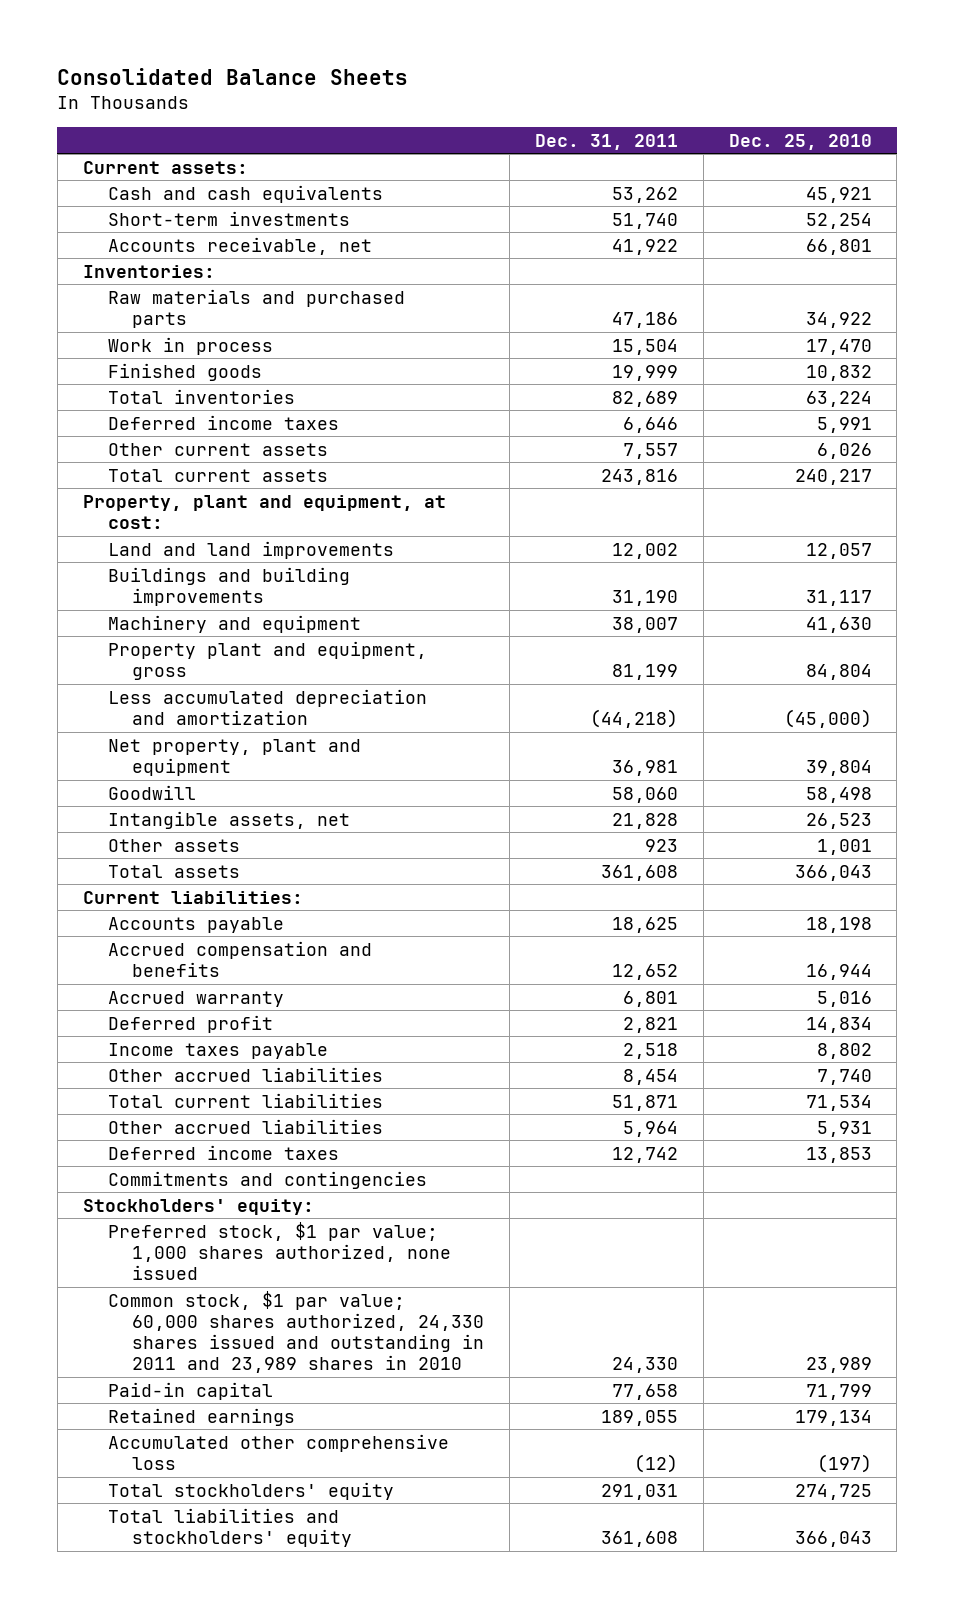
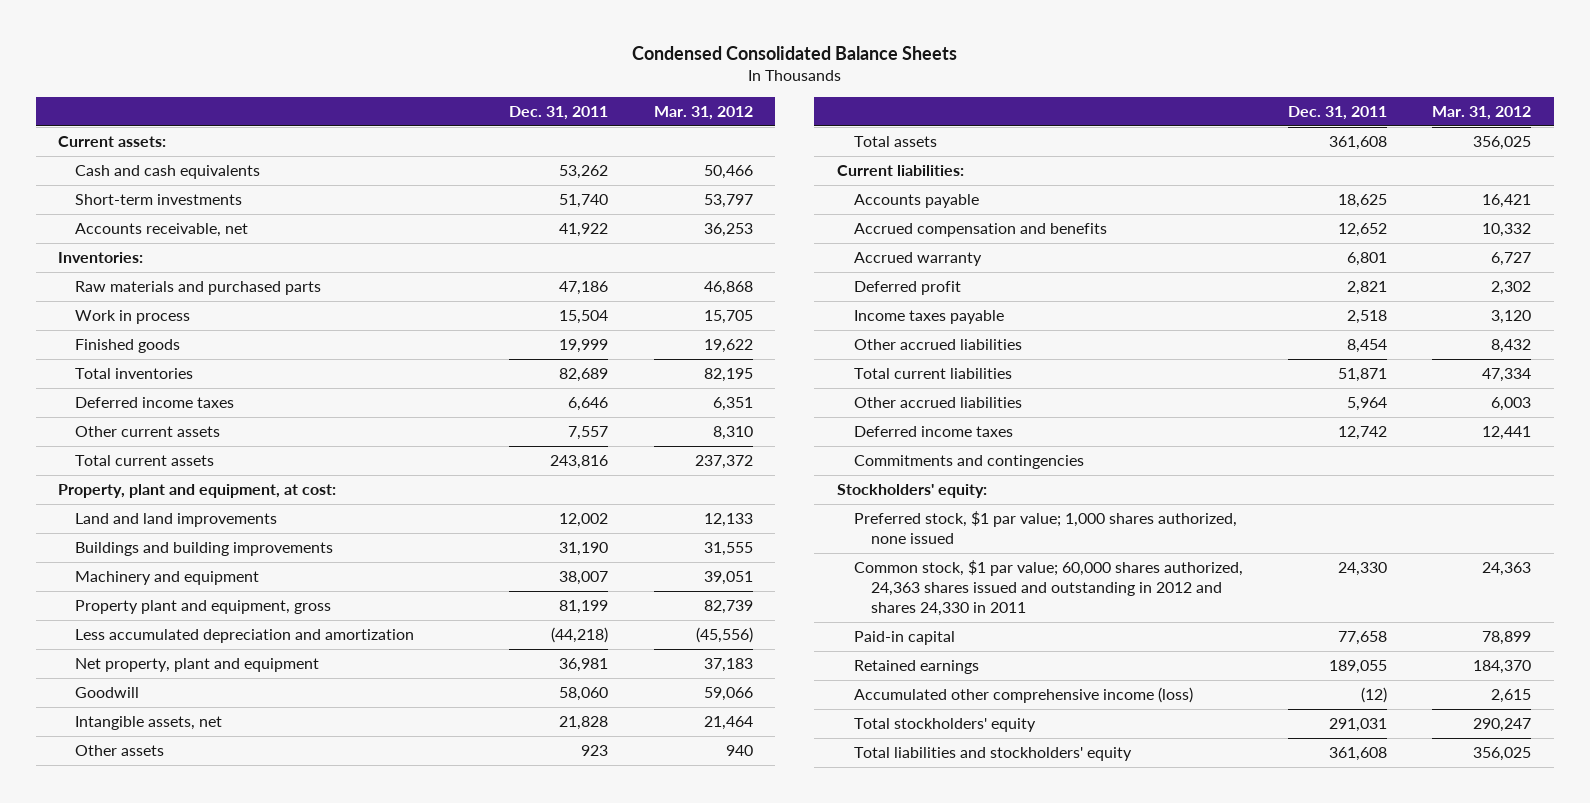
[57,68,409,86] Consolidated Balance Sheets -> [631,46,957,61] Condensed Consolidated Balance Sheets
[728,133,872,150] Dec. 25, 2010 -> none
none -> [653,106,753,121] Mar. 31, 2012
[107,1290,485,1374] Common stock, $1 par value; 60,000 shares authorized, 24,330 shares issued and outstanding in 2011 and 23,989 shares in 2010 -> [853,560,1243,617] Common stock, $1 par value; 60,000 shares authorized, 24,363 shares issued and outstanding in 2012 and shares 24,330 in 2011
[107,1433,449,1470] Accumulated other comprehensive loss -> [853,687,1193,704] Accumulated other comprehensive income (loss)

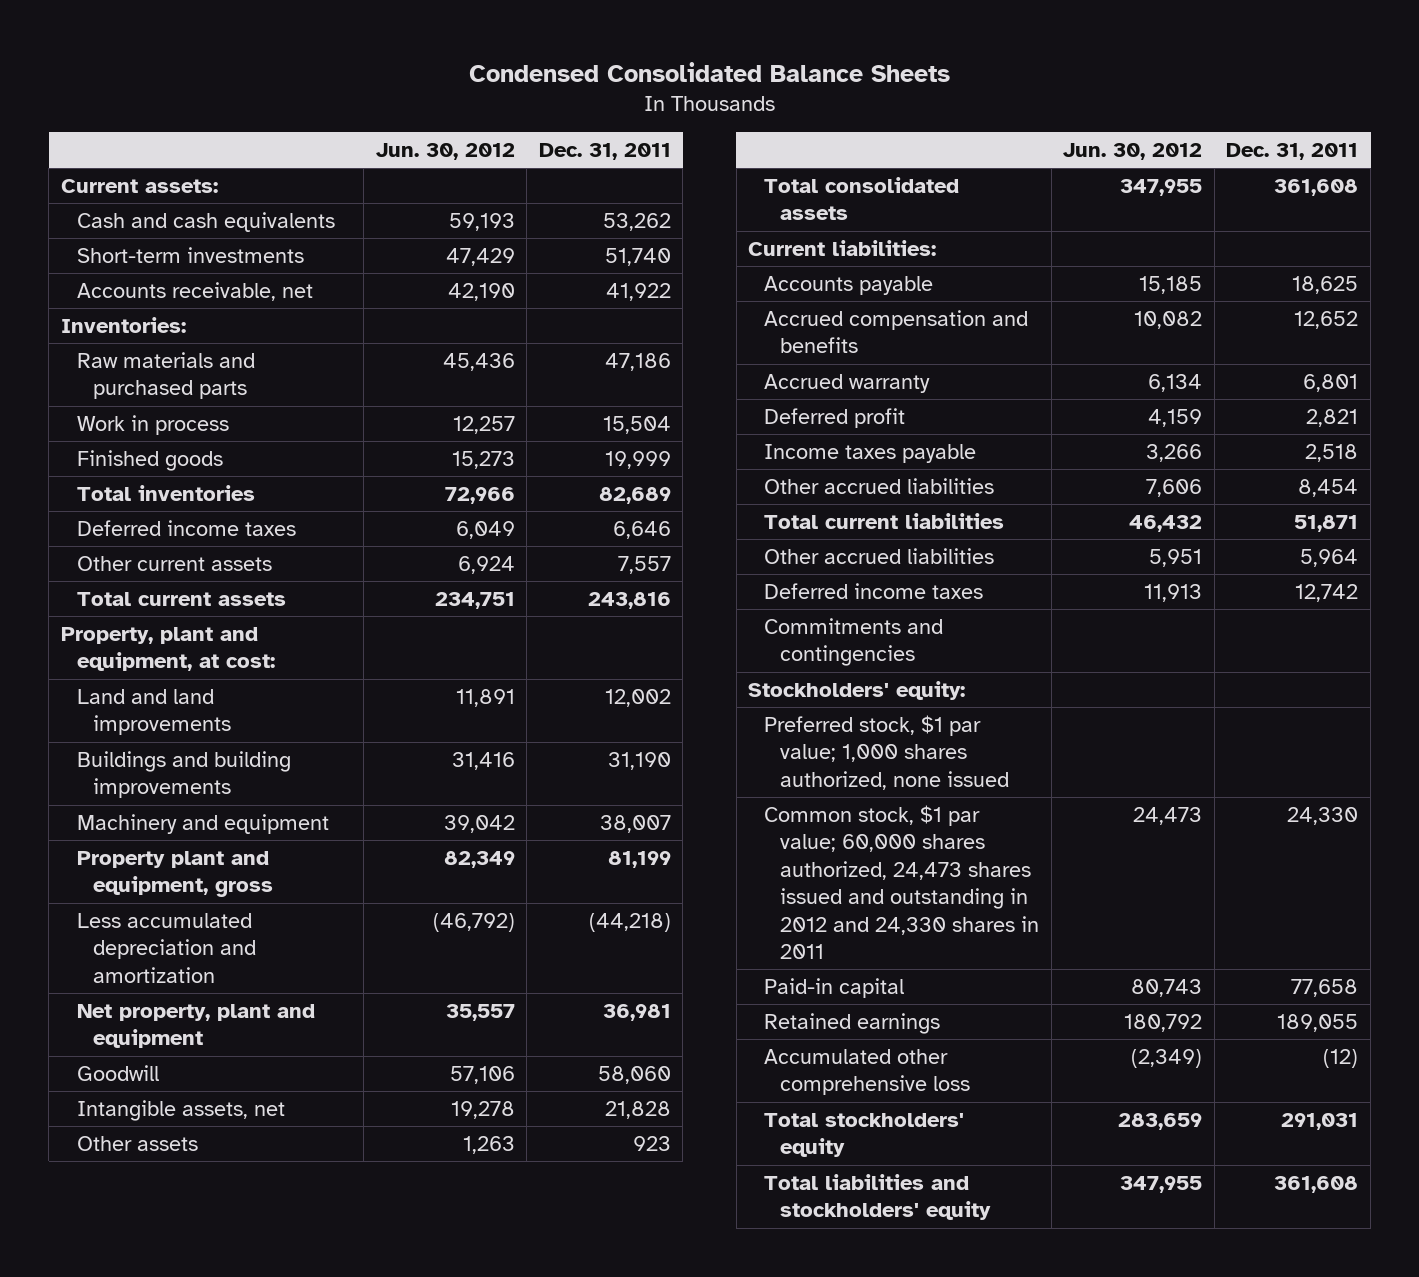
[653,106,753,121] Mar. 31, 2012 -> none
none -> [375,143,515,161] Jun. 30, 2012
[853,136,937,148] Total assets -> [764,176,960,221] Total consolidated assets
[853,560,1243,617] Common stock, $1 par value; 60,000 shares authorized, 24,363 shares issued and outstanding in 2012 and shares 24,330 in 2011 -> [764,804,1040,960] Common stock, $1 par value; 60,000 shares authorized, 24,473 shares issued and outstanding in 2012 and 24,330 shares in 2011
[853,687,1193,704] Accumulated other comprehensive income (loss) -> [764,1048,971,1096] Accumulated other comprehensive loss

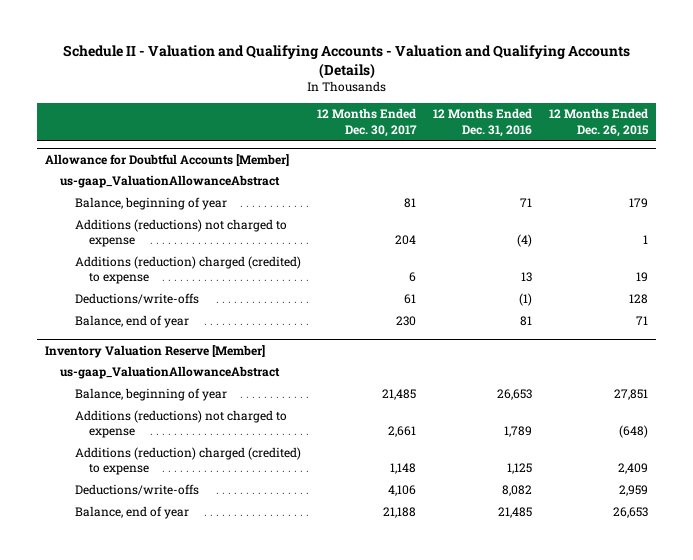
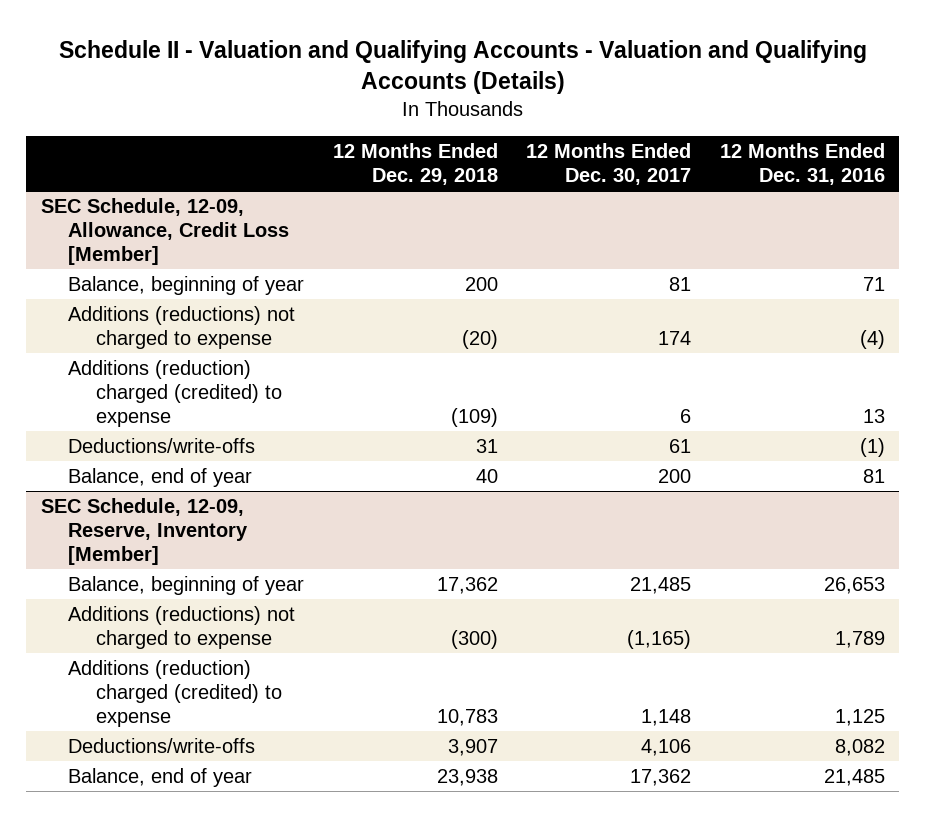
[548,108,649,137] 12 Months Ended Dec. 26, 2015 -> none
none -> [332,143,498,186] 12 Months Ended Dec. 29, 2018
[45,153,290,166] Allowance for Doubtful Accounts [Member] -> none
[59,175,280,189] us-gaap_ValuationAllowanceAbstract -> none
none -> [40,197,290,266] SEC Schedule, 12-09, Allowance, Credit Loss [Member]
[395,235,417,246] 204 -> [658,330,692,345] 174
[59,366,280,380] us-gaap_ValuationAllowanceAbstract -> none
[396,316,417,327] 230 -> [658,468,692,483] 200
[45,344,266,358] Inventory Valuation Reserve [Member] -> [40,497,249,566] SEC Schedule, 12-09, Reserve, Inventory [Member]
[388,426,417,438] 2,661 -> [627,629,692,649] (1,165)
[383,507,417,519] 21,188 -> [630,768,692,786] 17,362

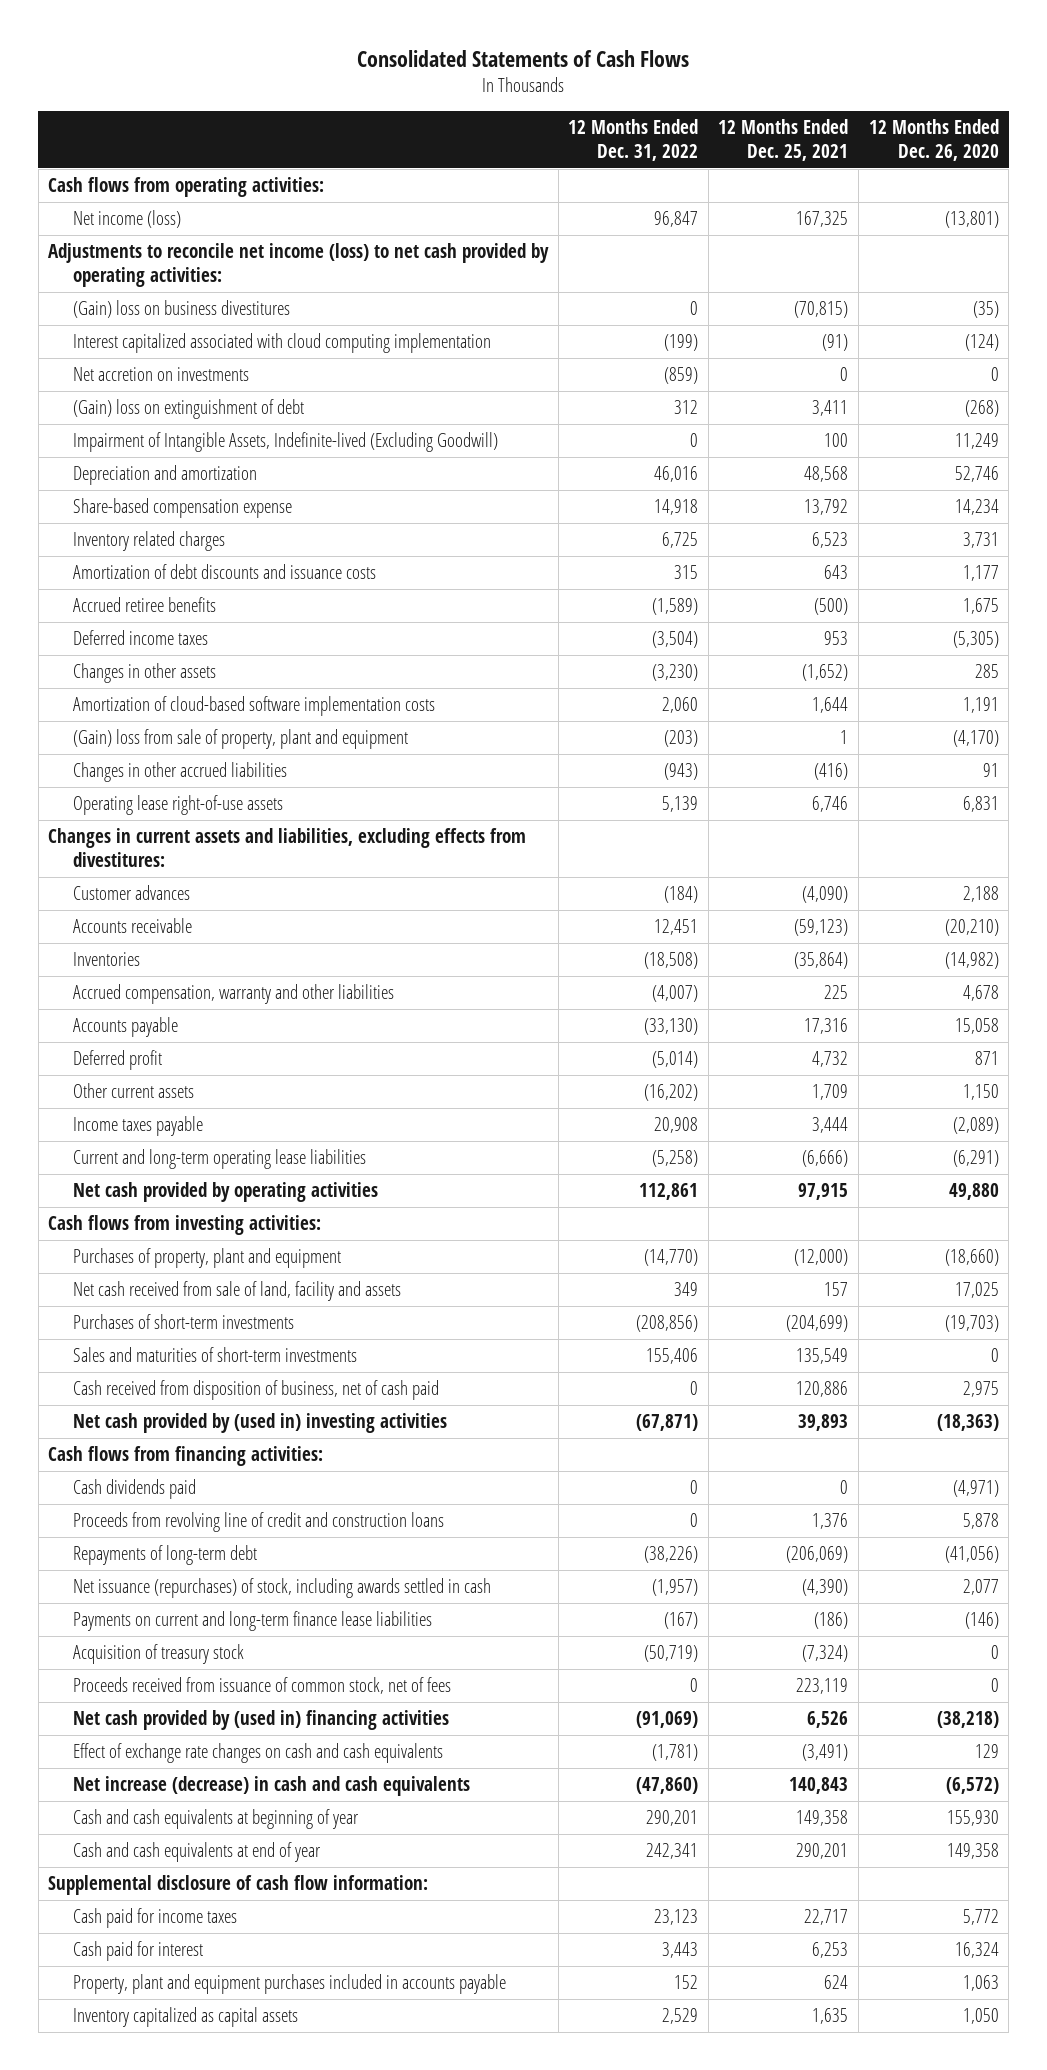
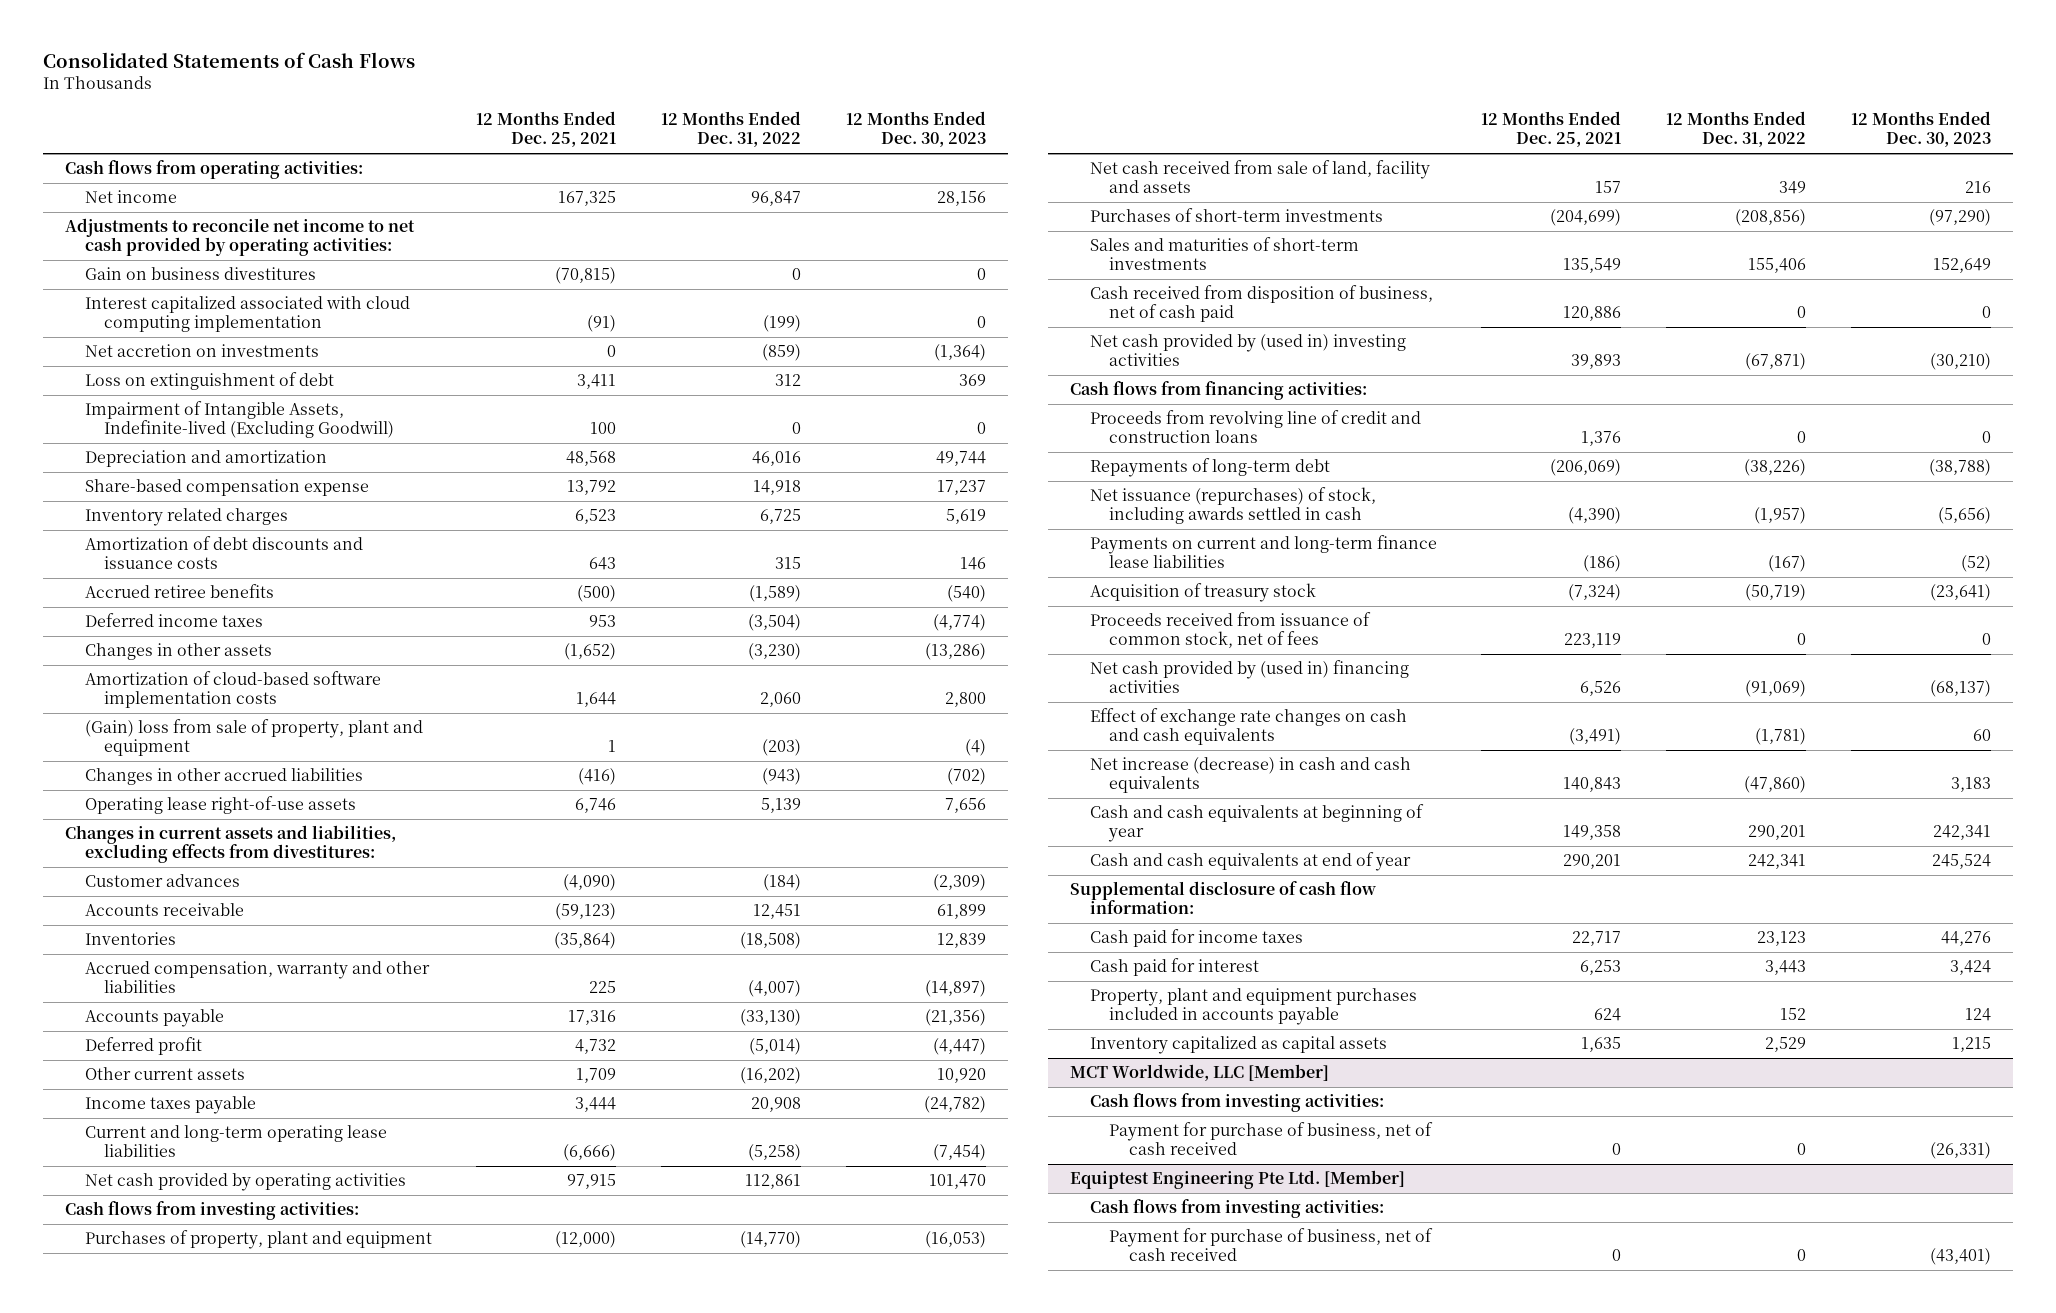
[868,118,999,161] 12 Months Ended Dec. 26, 2020 -> none
none -> [845,111,986,148] 12 Months Ended Dec. 30, 2023
[73,210,182,229] Net income (loss) -> [84,190,177,204] Net income
[48,243,550,288] Adjustments to reconcile net income (loss) to net cash provided by operating activities: -> [65,218,416,257] Adjustments to reconcile net income to net cash provided by operating activities:
[73,300,291,319] (Gain) loss on business divestitures -> [84,267,316,281] Gain on business divestitures
[73,399,305,420] (Gain) loss on extinguishment of debt -> [84,372,334,391] Loss on extinguishment of debt
[73,1479,197,1500] Cash dividends paid -> none
none -> [1070,1064,1330,1082] MCT Worldwide, LLC [Member]
none -> [1089,1093,1384,1113] Cash flows from investing activities:
none -> [1109,1122,1434,1156] Payment for purchase of business, net of cash received
none -> [1070,1170,1406,1190] Equiptest Engineering Pte Ltd. [Member]
none -> [1089,1199,1384,1219] Cash flows from investing activities:
none -> [1109,1228,1434,1262] Payment for purchase of business, net of cash received

